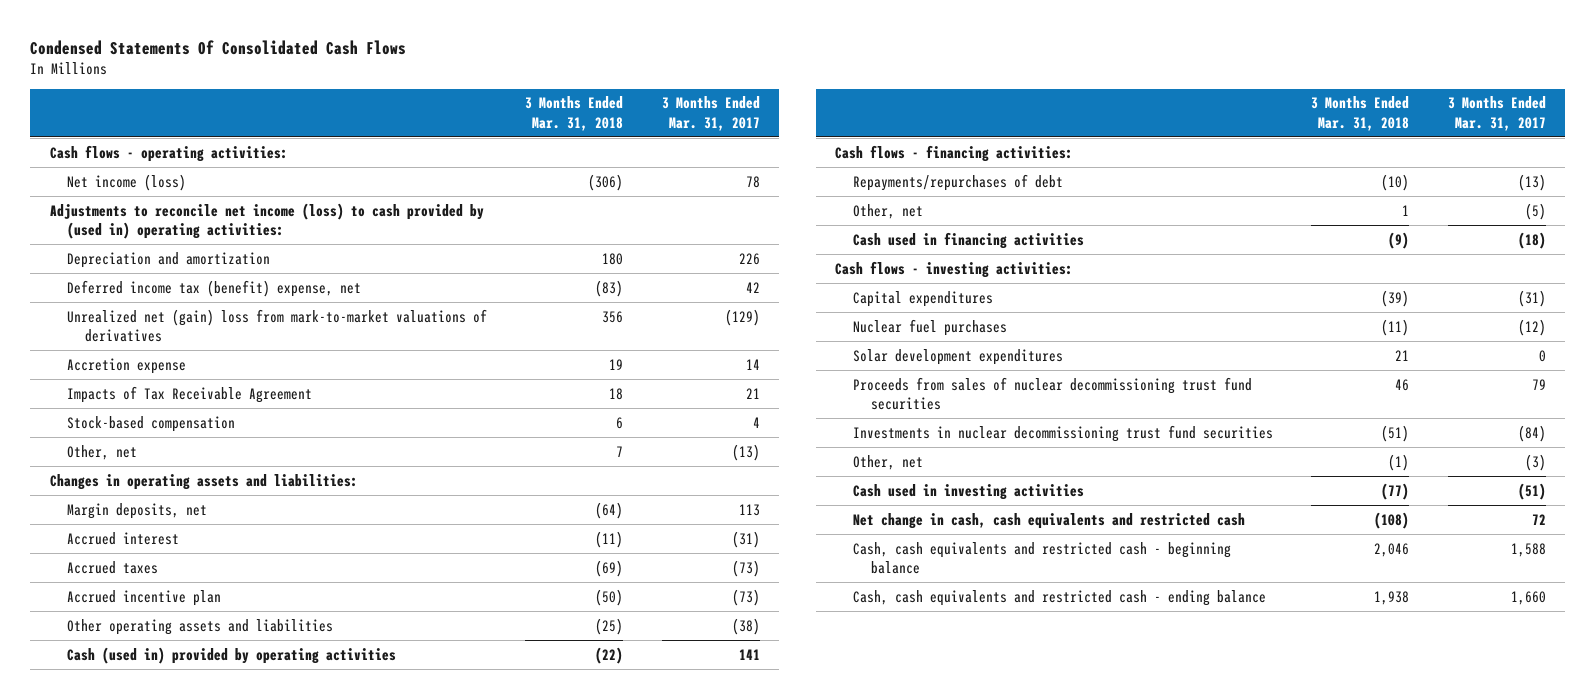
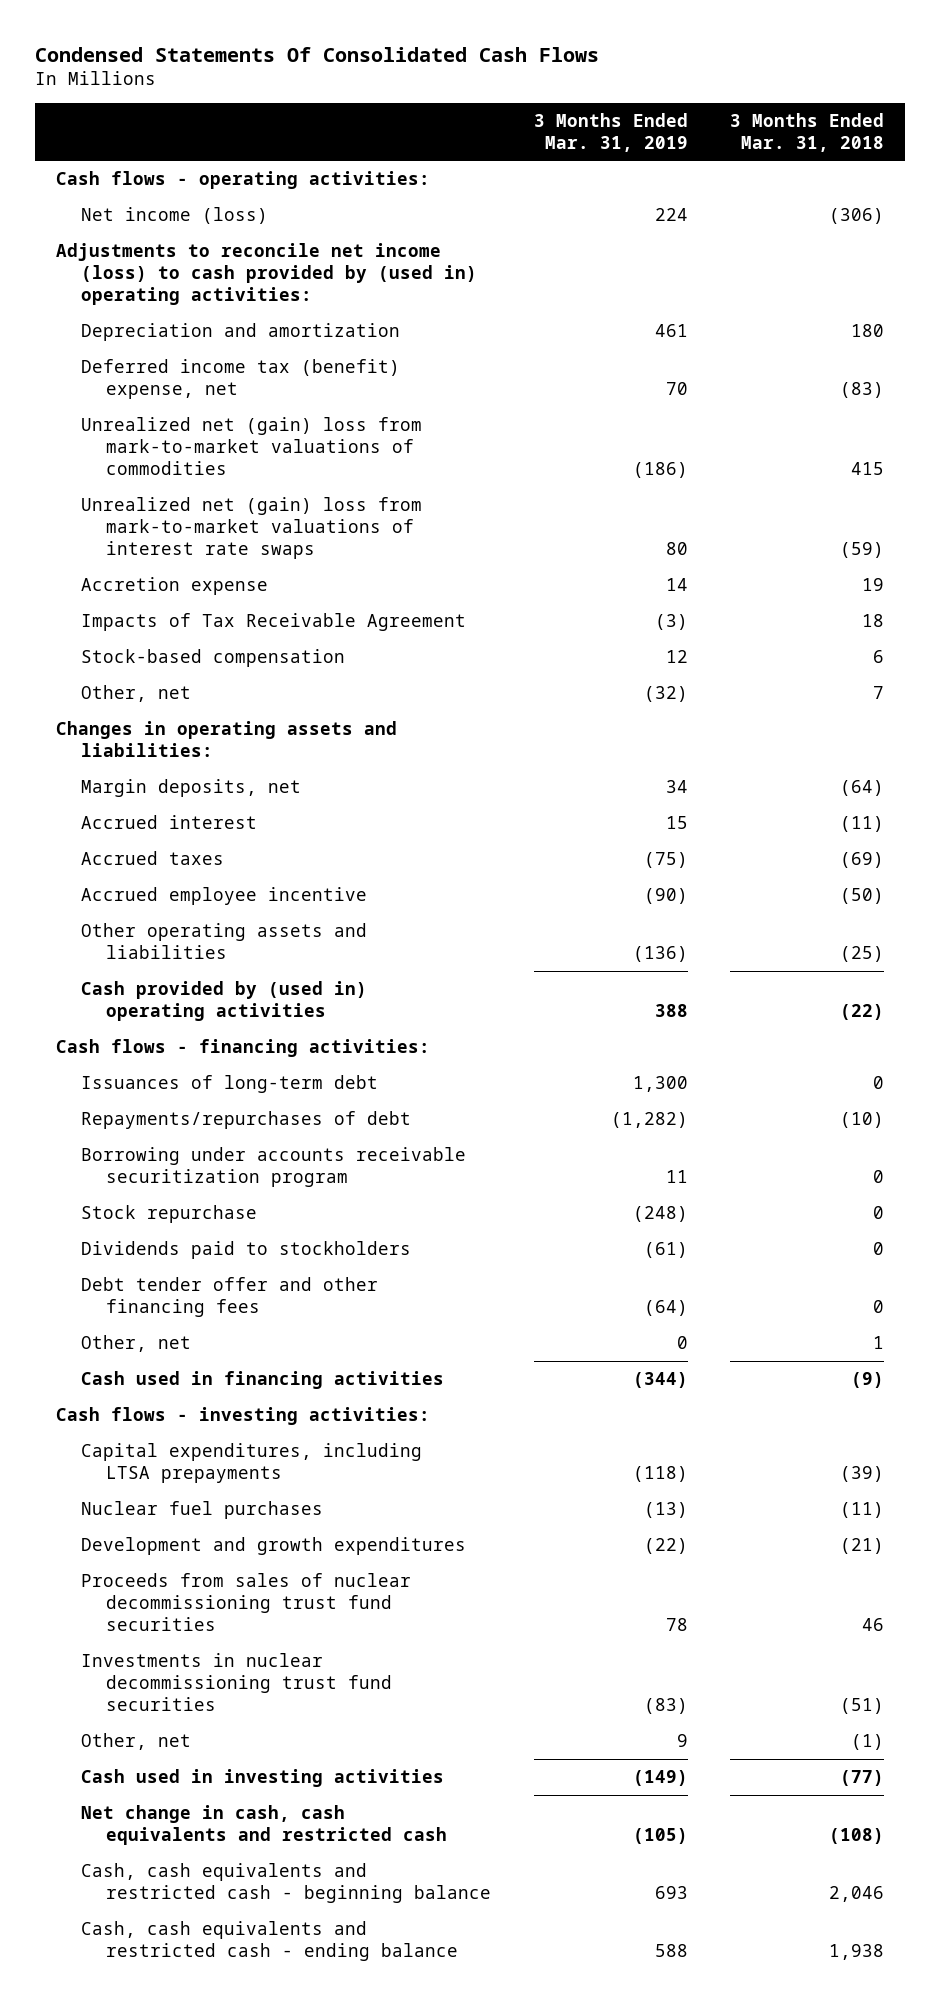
[661,96,760,131] 3 Months Ended Mar. 31, 2017 -> none
none -> [533,112,688,152] 3 Months Ended Mar. 31, 2019
[67,308,488,342] Unrealized net (gain) loss from mark-to-market valuations of derivatives -> [81,417,423,476] Unrealized net (gain) loss from mark-to-market valuations of commodities
[602,310,624,323] 356 -> [851,462,885,476] 415
none -> [81,497,423,560] Unrealized net (gain) loss from mark-to-market valuations of interest rate swaps
[67,589,222,606] Accrued incentive plan -> [81,887,368,906] Accrued employee incentive
[67,646,397,664] Cash (used in) provided by operating activities -> [81,981,368,1022] Cash provided by (used in) operating activities
none -> [81,1075,379,1094] Issuances of long-term debt
none -> [81,1147,467,1188] Borrowing under accounts receivable securitization program
none -> [81,1205,258,1224] Stock repurchase
none -> [81,1241,412,1260] Dividends paid to stockholders
none -> [81,1277,379,1318] Debt tender offer and other financing fees
[853,290,994,307] Capital expenditures -> [81,1443,423,1484] Capital expenditures, including LTSA prepayments
[853,348,1064,365] Solar development expenditures -> [81,1537,467,1556] Development and growth expenditures
[1395,349,1410,361] 21 -> [840,1538,885,1555] (21)

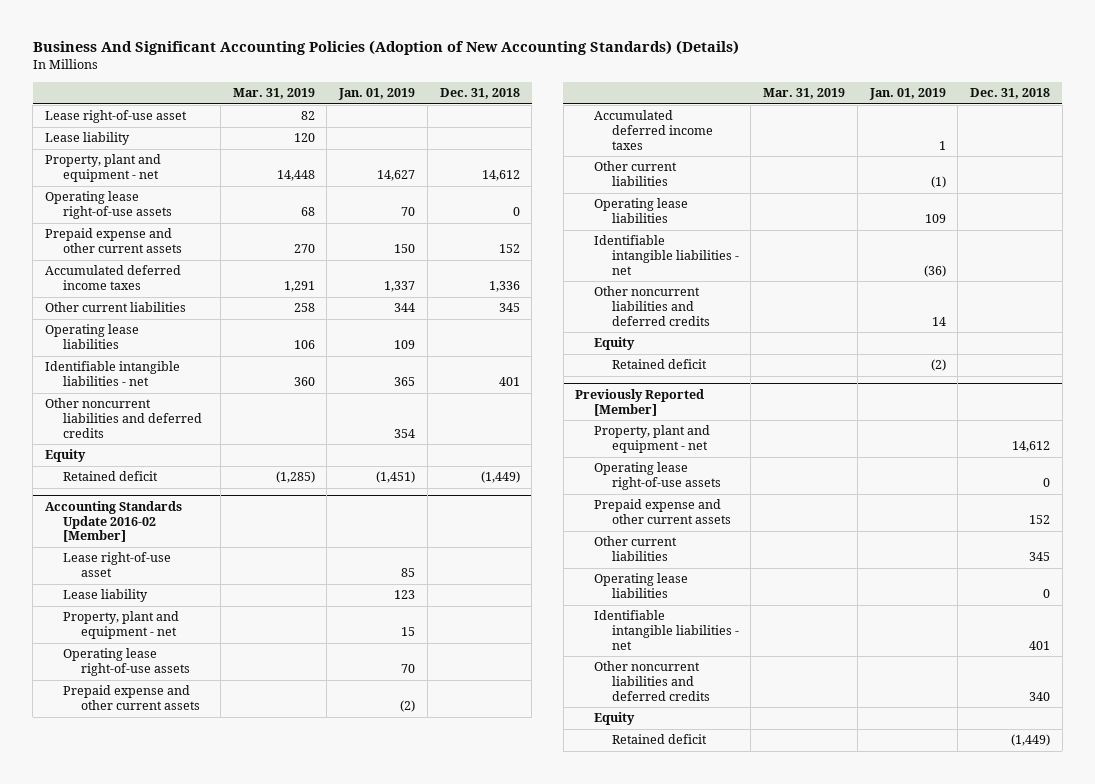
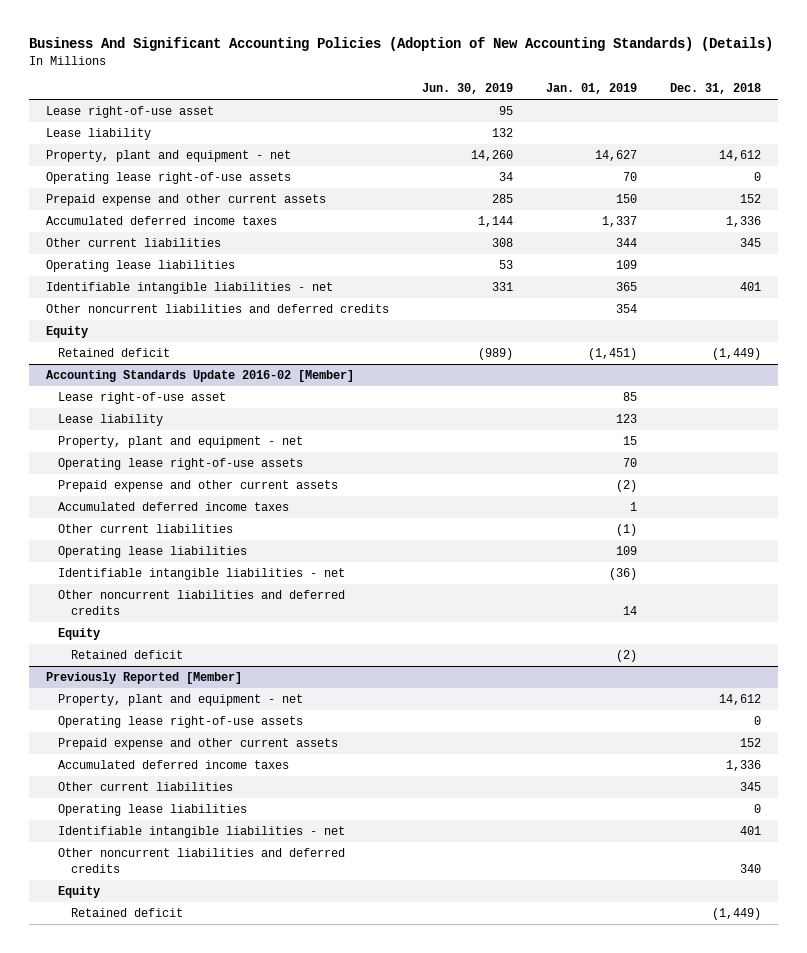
[232,88,315,100] Mar. 31, 2019 -> none
none -> [421,83,513,95] Jun. 30, 2019
none -> [58,760,290,770] Accumulated deferred income taxes

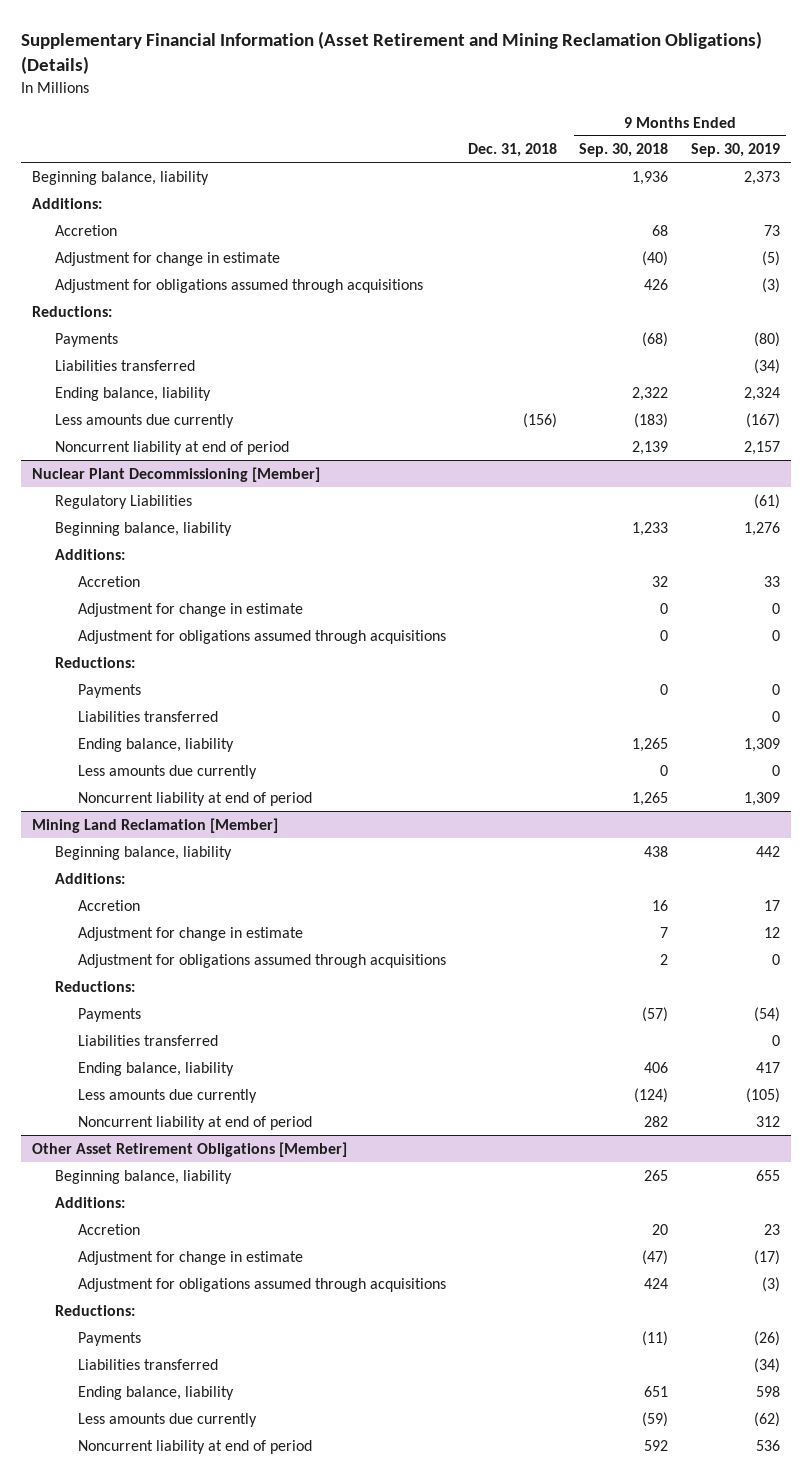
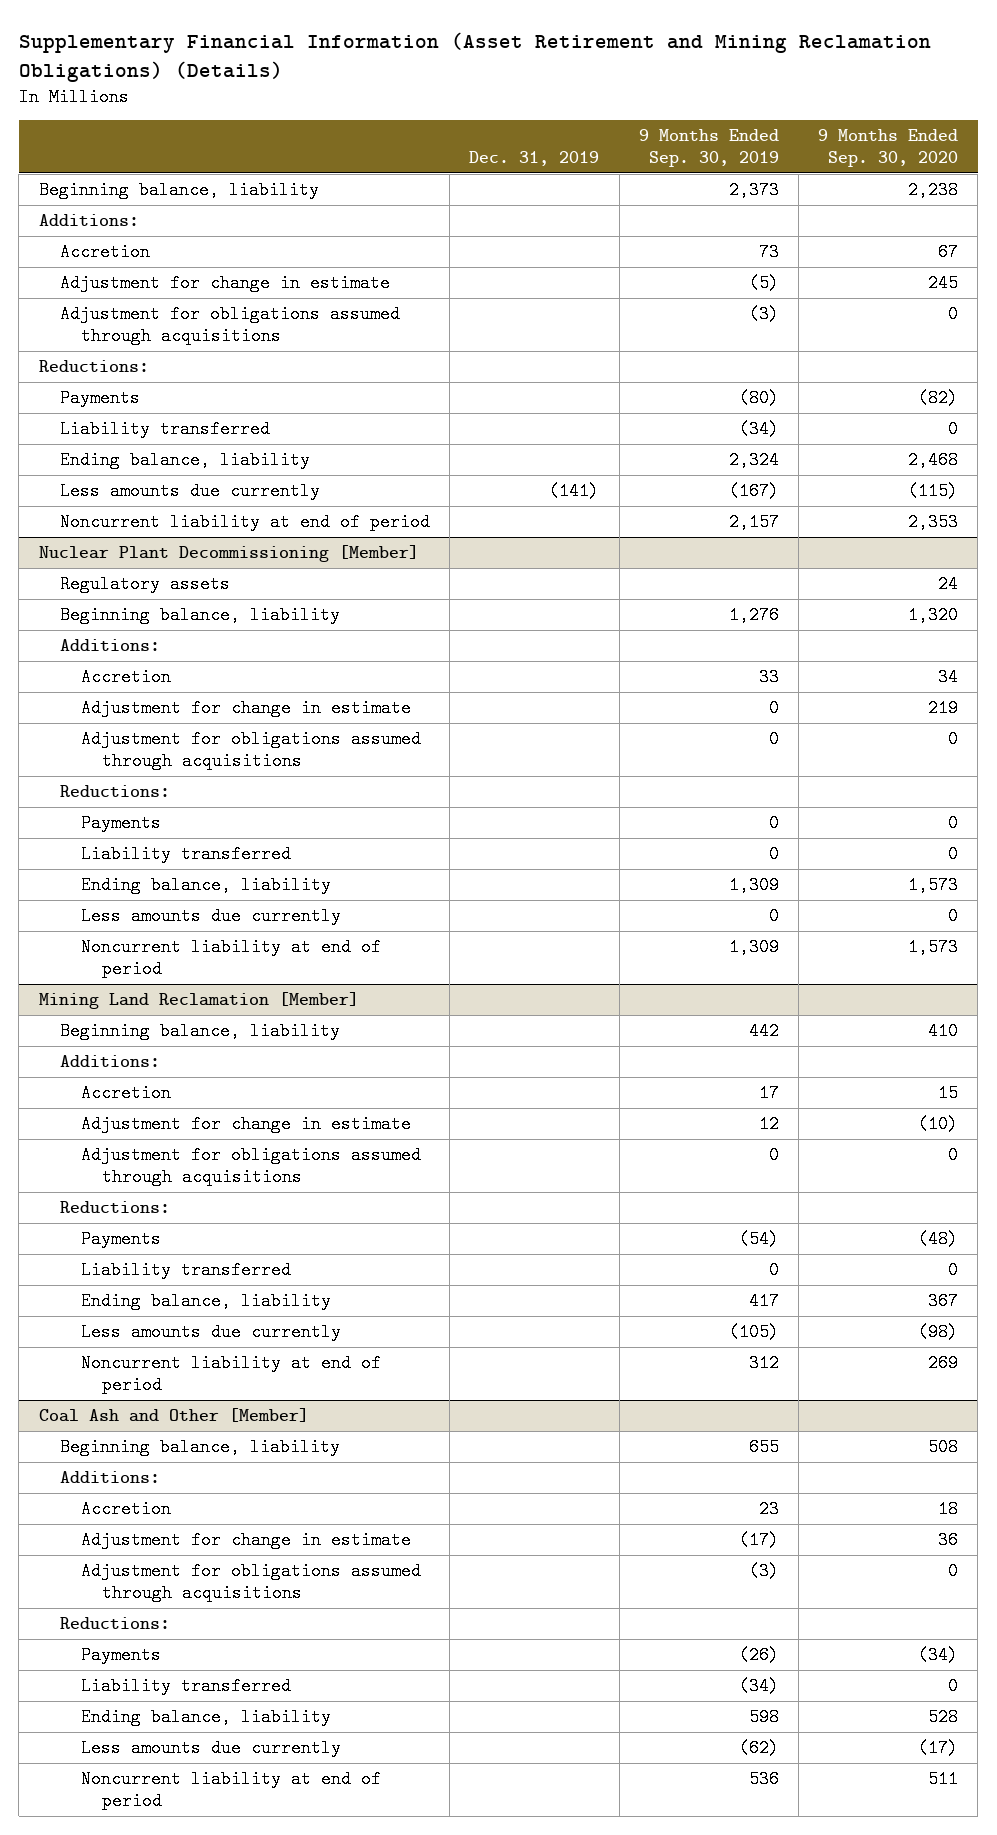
[467,143,557,158] Dec. 31, 2018 -> none
[579,143,669,158] Sep. 30, 2018 -> none
none -> [469,151,600,167] Dec. 31, 2019
none -> [818,129,959,168] 9 Months Ended Sep. 30, 2020
[54,359,195,371] Liabilities transferred -> [59,420,270,439] Liability transferred
[54,494,192,509] Regulatory Liabilities -> none
none -> [59,575,230,594] Regulatory assets
[77,710,218,722] Liabilities transferred -> [81,845,292,864] Liability transferred
[77,1034,218,1046] Liabilities transferred -> [81,1261,292,1280] Liability transferred
[31,1141,347,1157] Other Asset Retirement Obligations [Member] -> [38,1408,309,1423] Coal Ash and Other [Member]
[77,1358,218,1370] Liabilities transferred -> [81,1677,292,1696] Liability transferred

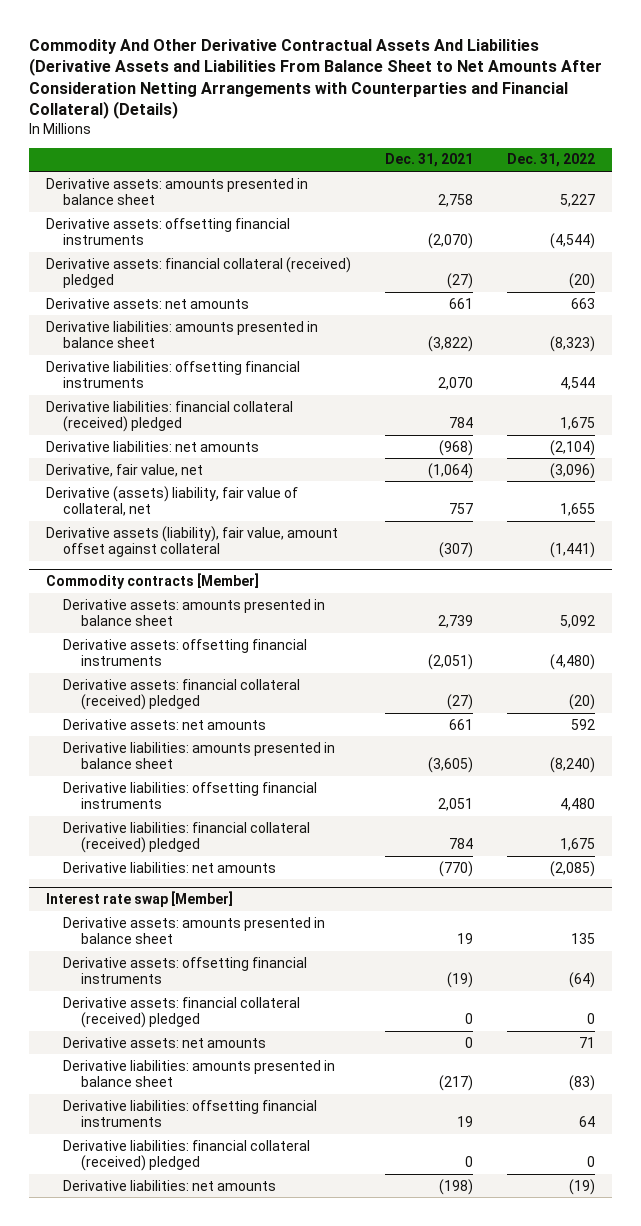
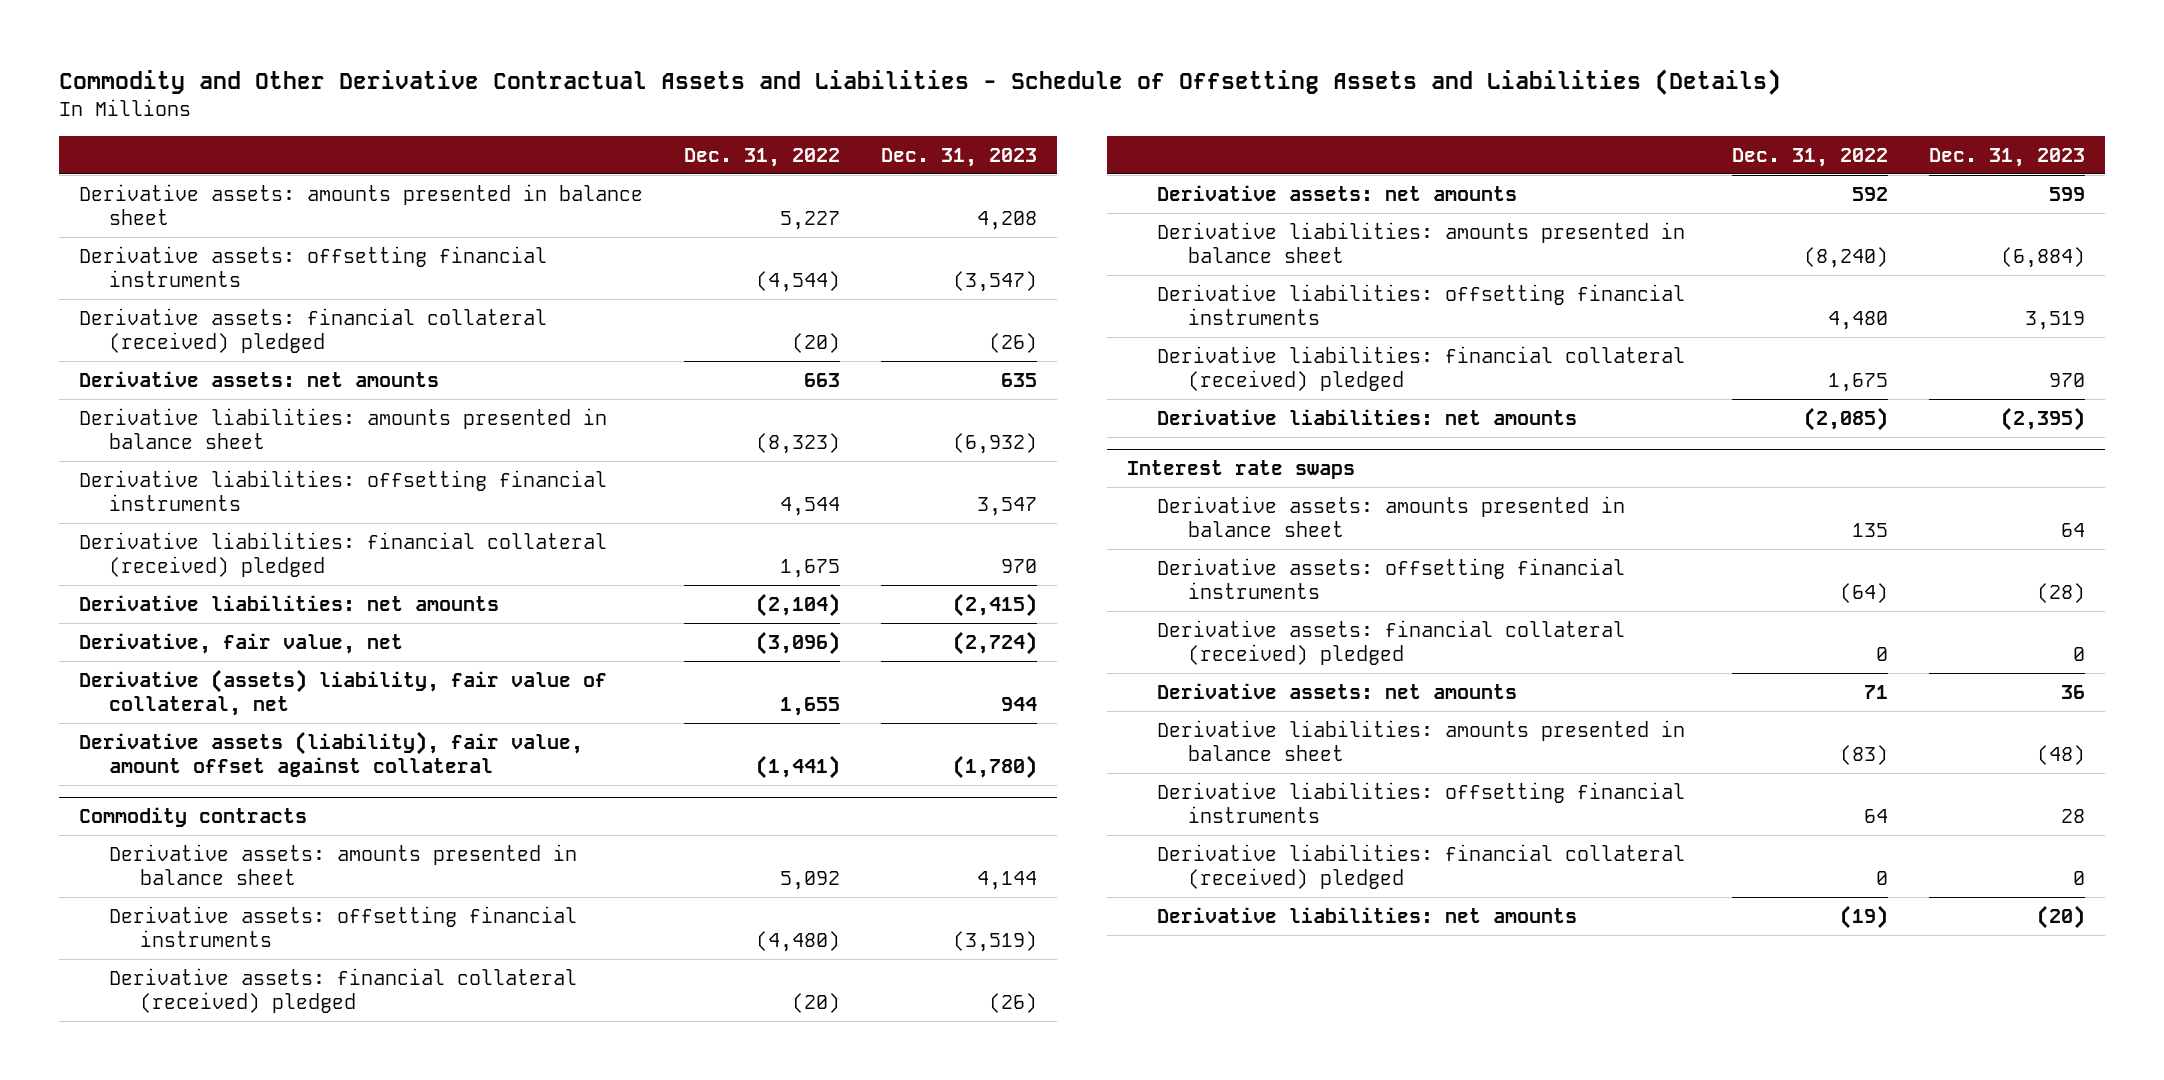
[28,38,602,120] Commodity And Other Derivative Contractual Assets And Liabilities (Derivative Assets and Liabilities From Balance Sheet to Net Amounts After Consideration Netting Arrangements with Counterparties and Financial Collateral) (Details) -> [58,69,1781,96] Commodity and Other Derivative Contractual Assets and Liabilities - Schedule of Offsetting Assets and Liabilities (Details)
[384,153,473,168] Dec. 31, 2021 -> none
none -> [880,147,1037,167] Dec. 31, 2023
[45,572,259,589] Commodity contracts [Member] -> [79,806,308,827] Commodity contracts
[45,890,233,907] Interest rate swap [Member] -> [1127,459,1356,479] Interest rate swaps

